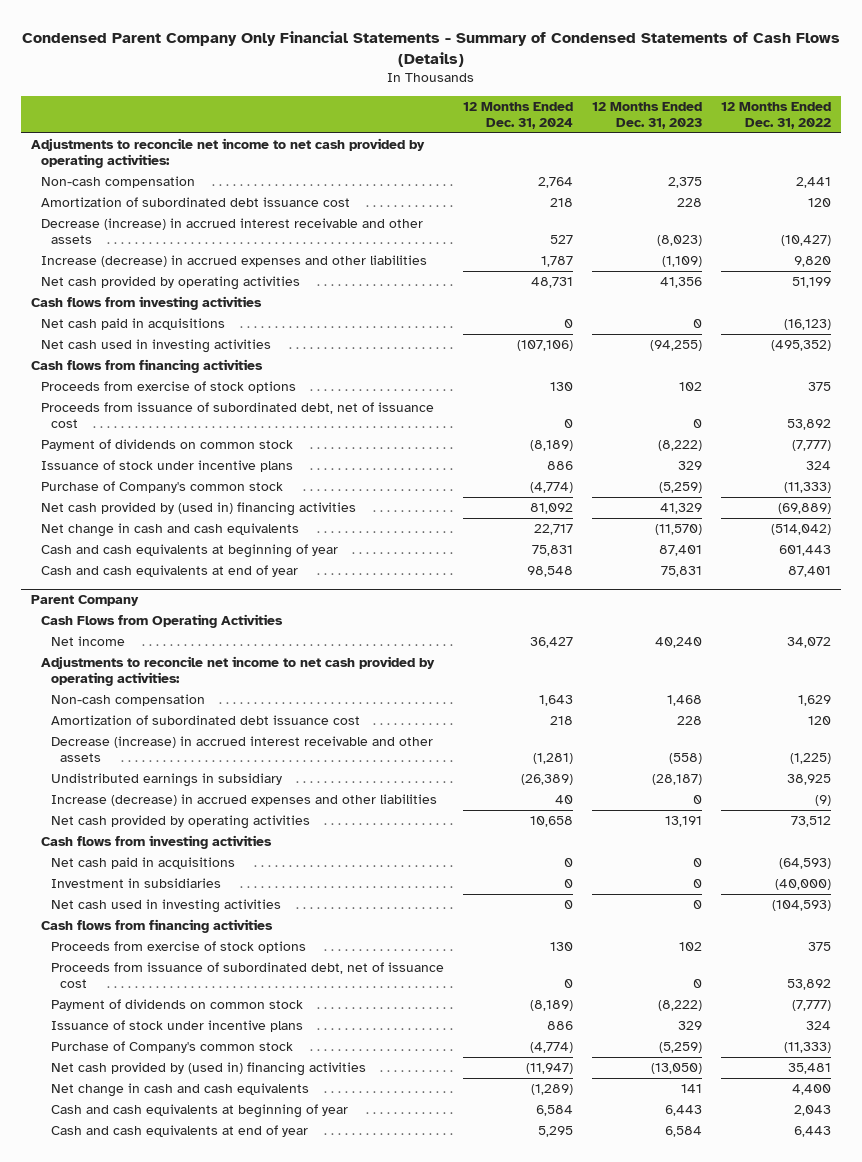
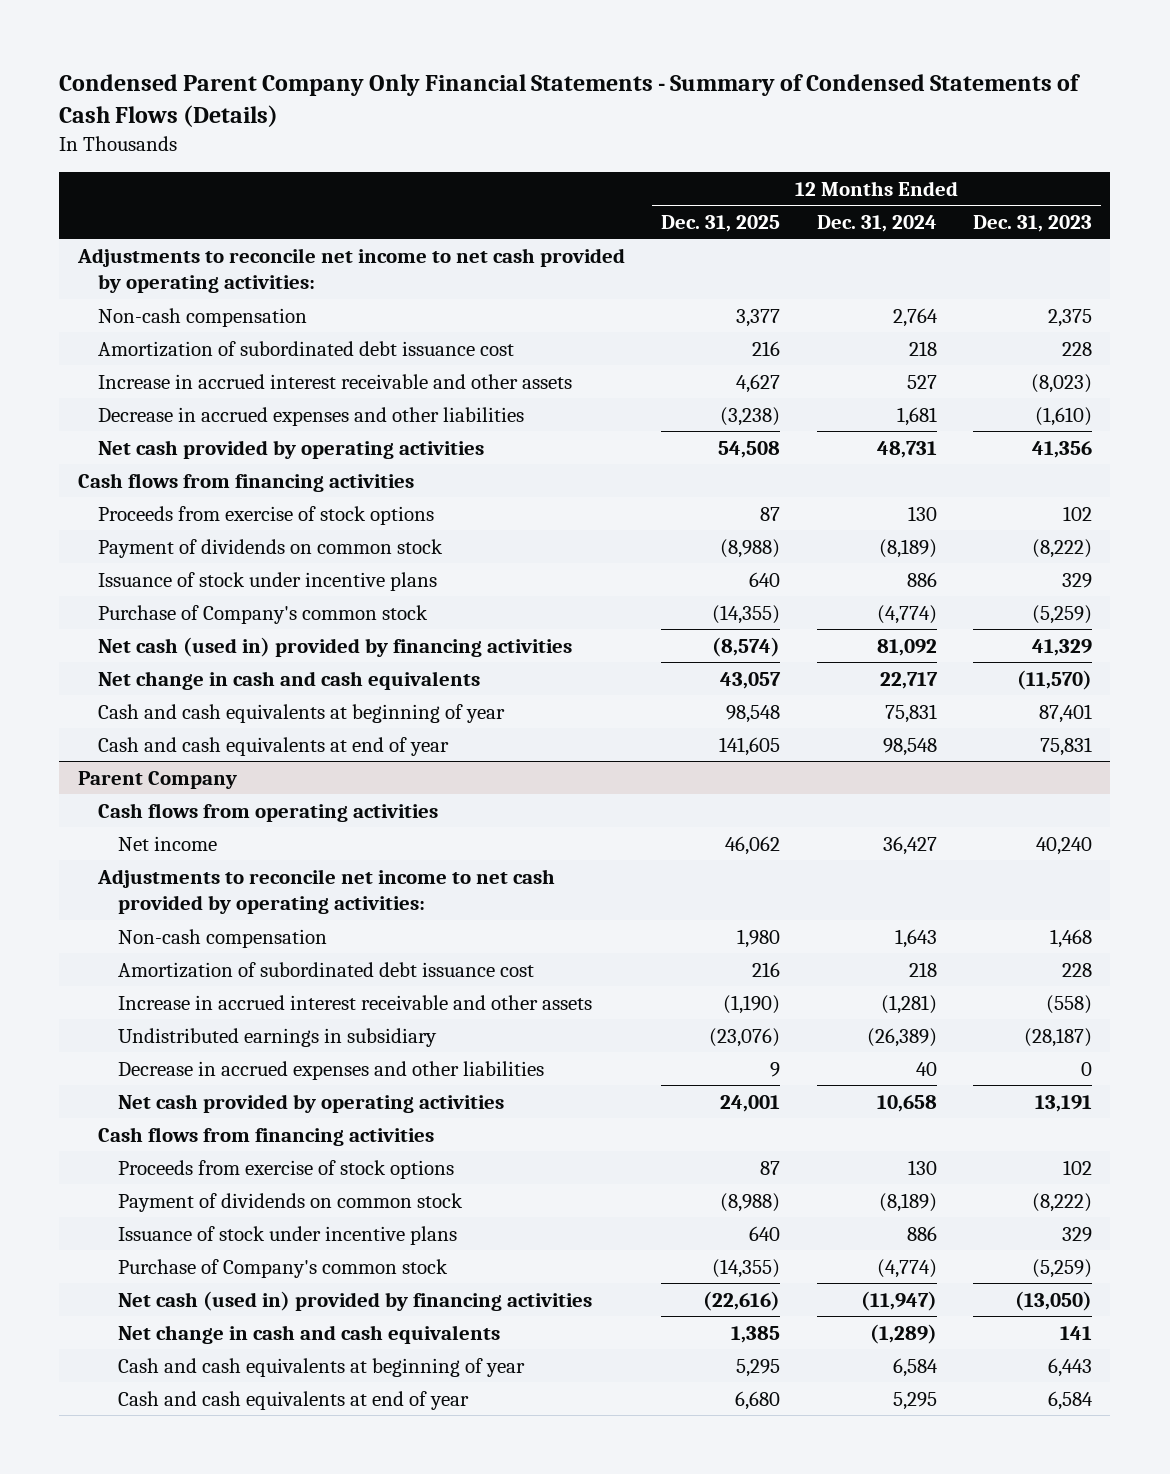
[720,101,831,129] 12 Months Ended Dec. 31, 2022 -> none
none -> [661,214,781,232] Dec. 31, 2025
[40,218,423,245] Decrease (increase) in accrued interest receivable and other assets -> [97,373,572,389] Increase in accrued interest receivable and other assets
[40,255,427,268] Increase (decrease) in accrued expenses and other liabilities -> [97,406,524,426] Decrease in accrued expenses and other liabilities
[540,256,573,268] 1,787 -> [896,406,937,426] 1,681
[661,256,702,268] (1,109) -> [1035,406,1093,426] (1,610)
[30,296,262,311] Cash flows from investing activities -> none
[40,318,225,331] Net cash paid in acquisitions -> none
[40,339,271,354] Net cash used in investing activities -> none
[40,402,434,429] Proceeds from issuance of subordinated debt, net of issuance cost -> none
[40,502,356,517] Net cash provided by (used in) financing activities -> [97,636,572,657] Net cash (used in) provided by financing activities
[40,614,283,629] Cash Flows from Operating Activities -> [97,802,438,822] Cash flows from operating activities
[50,736,433,763] Decrease (increase) in accrued interest receivable and other assets -> [117,994,592,1010] Increase in accrued interest receivable and other assets
[50,794,437,807] Increase (decrease) in accrued expenses and other liabilities -> [117,1060,544,1080] Decrease in accrued expenses and other liabilities
[40,835,272,850] Cash flows from investing activities -> none
[50,857,235,870] Net cash paid in acquisitions -> none
[50,878,221,889] Investment in subsidiaries -> none
[50,899,281,914] Net cash used in investing activities -> none
[50,962,444,989] Proceeds from issuance of subordinated debt, net of issuance cost -> none
[50,1062,366,1077] Net cash provided by (used in) financing activities -> [117,1290,592,1311] Net cash (used in) provided by financing activities

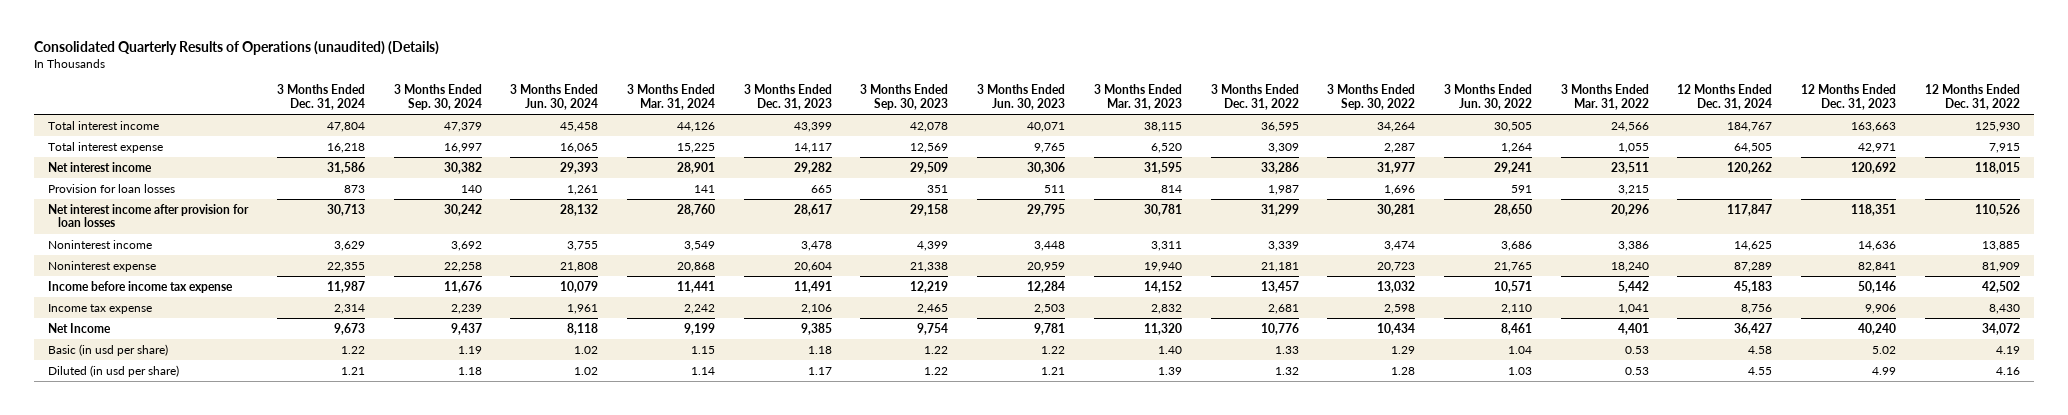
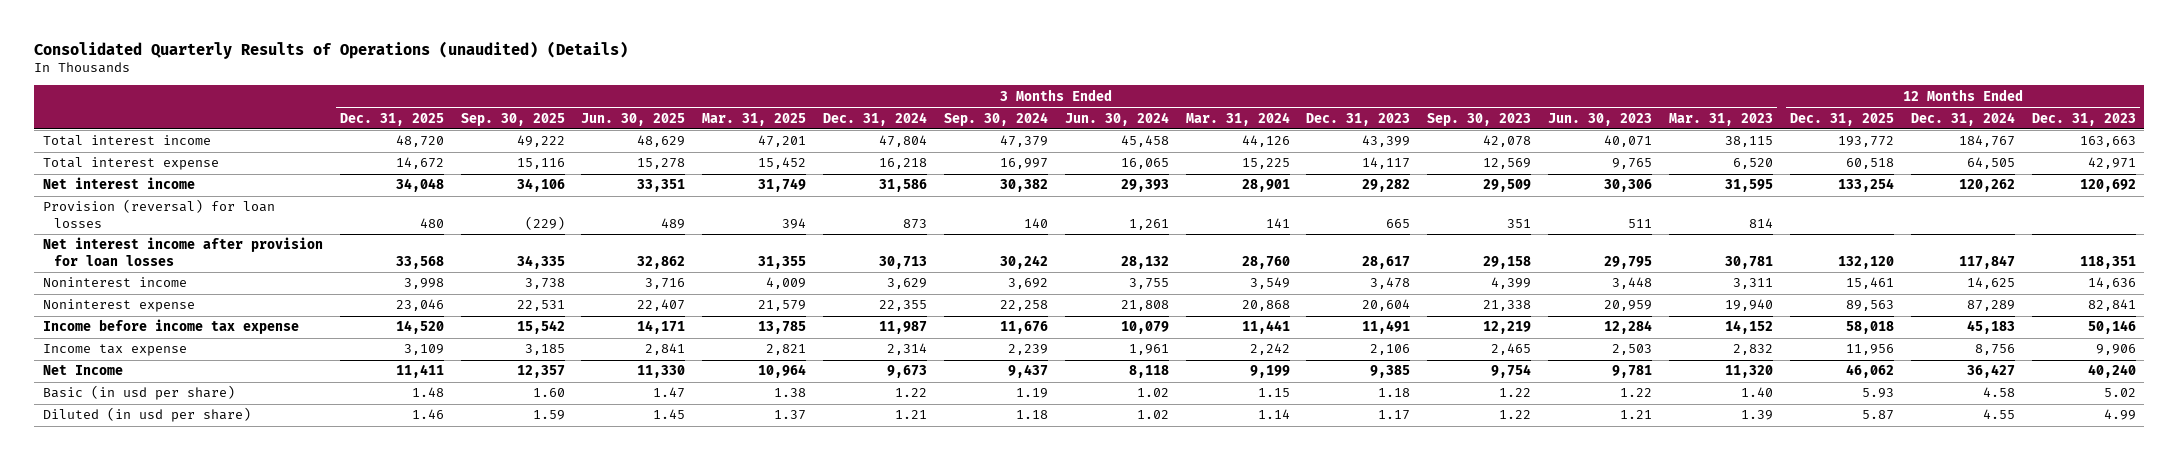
[1210,84,1299,110] 3 Months Ended Dec. 31, 2022 -> none
[1327,84,1416,110] 3 Months Ended Sep. 30, 2022 -> none
[1443,84,1532,110] 3 Months Ended Jun. 30, 2022 -> none
[1560,84,1649,110] 3 Months Ended Mar. 31, 2022 -> none
[1924,84,2020,110] 12 Months Ended Dec. 31, 2022 -> none
none -> [339,112,444,126] Dec. 31, 2025
none -> [460,112,565,126] Sep. 30, 2025
none -> [581,112,686,126] Jun. 30, 2025
none -> [702,112,807,126] Mar. 31, 2025
none -> [1789,112,1894,126] Dec. 31, 2025
[48,183,176,193] Provision for loan losses -> [42,199,275,228] Provision (reversal) for loan losses

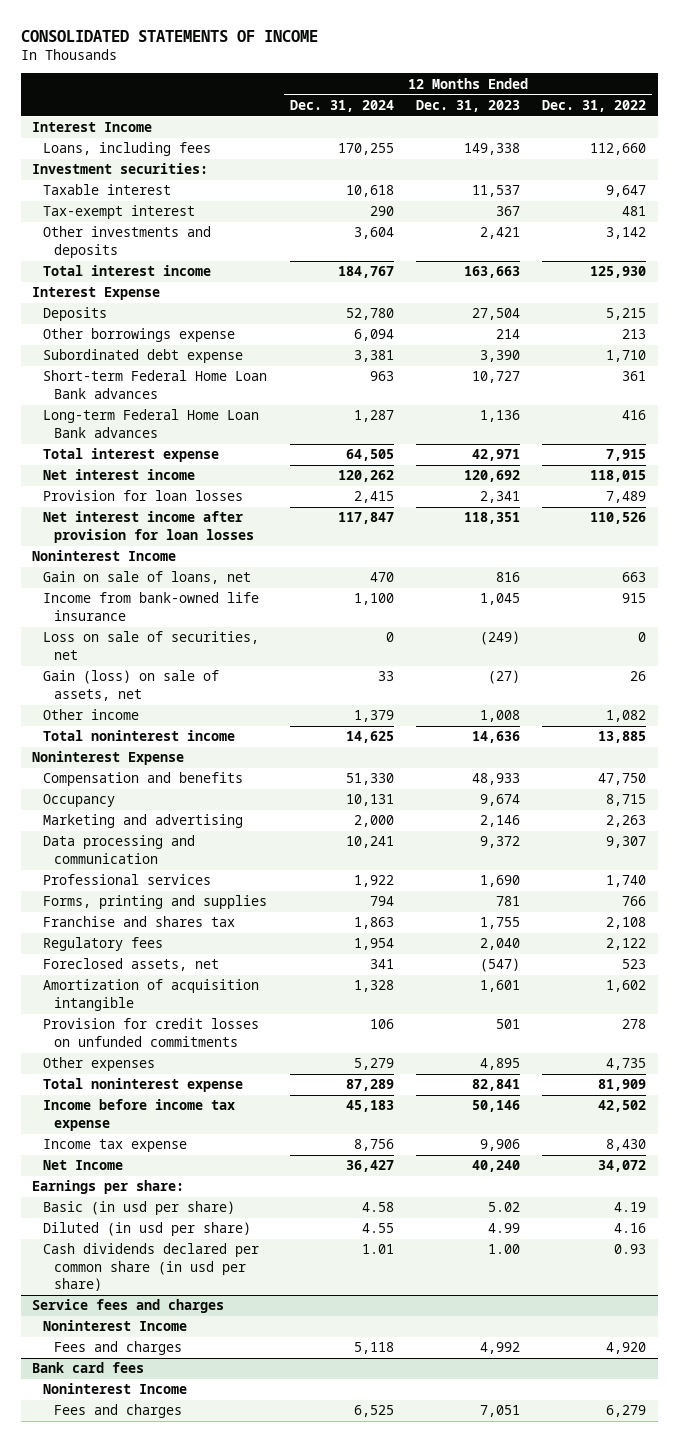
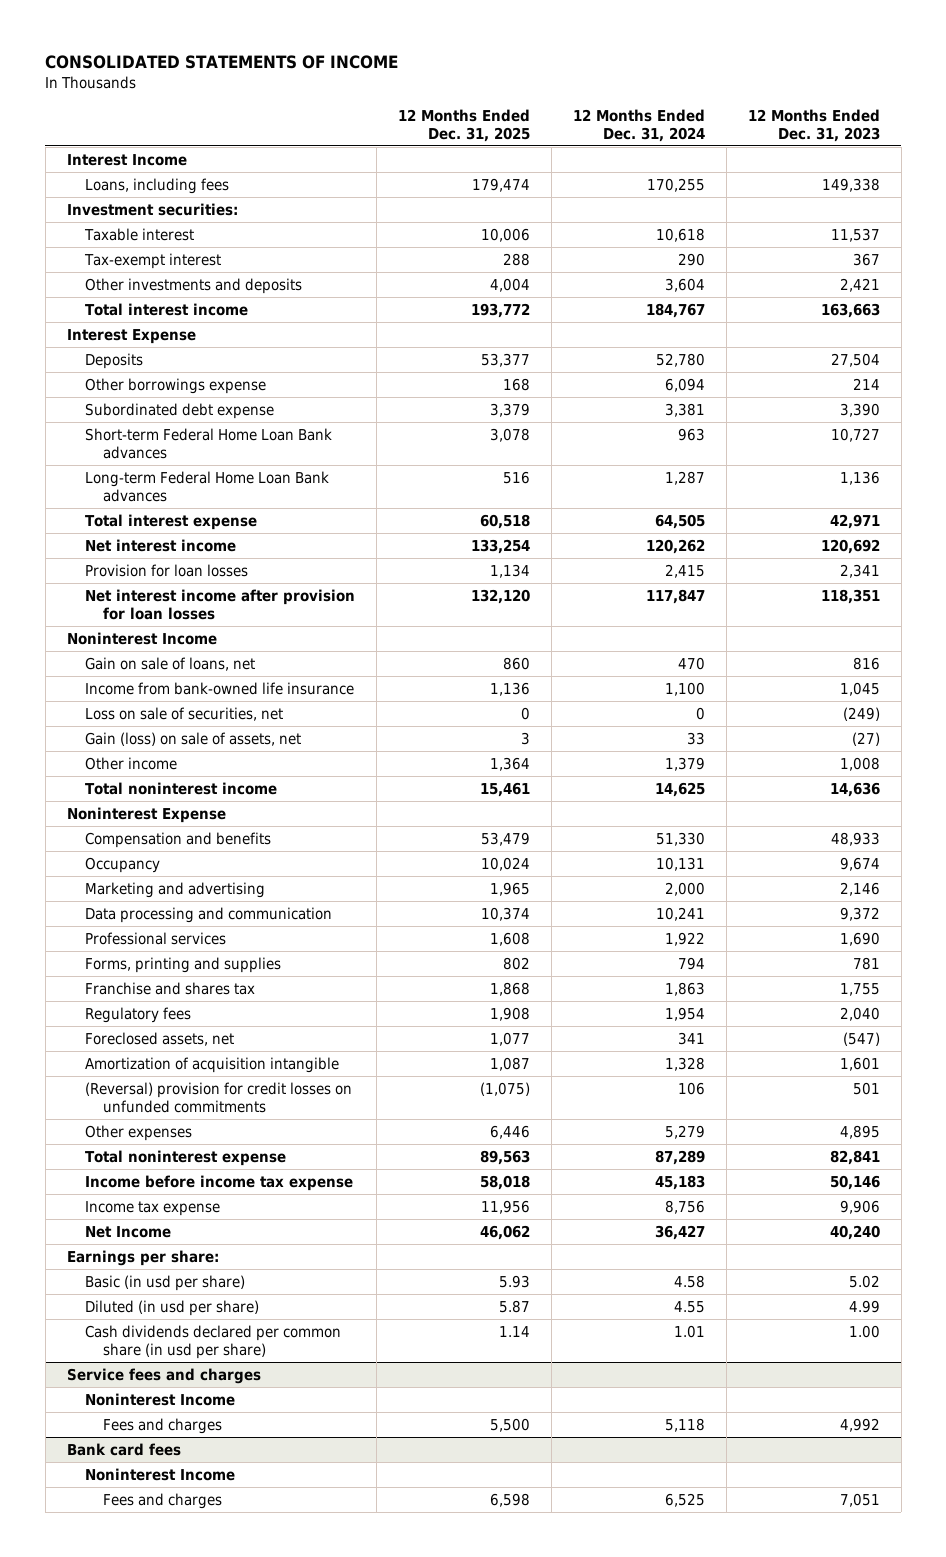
[542,99,647,112] Dec. 31, 2022 -> none
none -> [397,108,530,142] 12 Months Ended Dec. 31, 2025
[43,1018,260,1047] Provision for credit losses on unfunded commitments -> [84,1082,352,1114] (Reversal) provision for credit losses on unfunded commitments

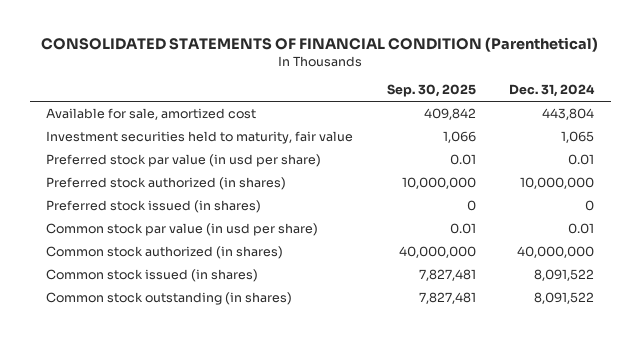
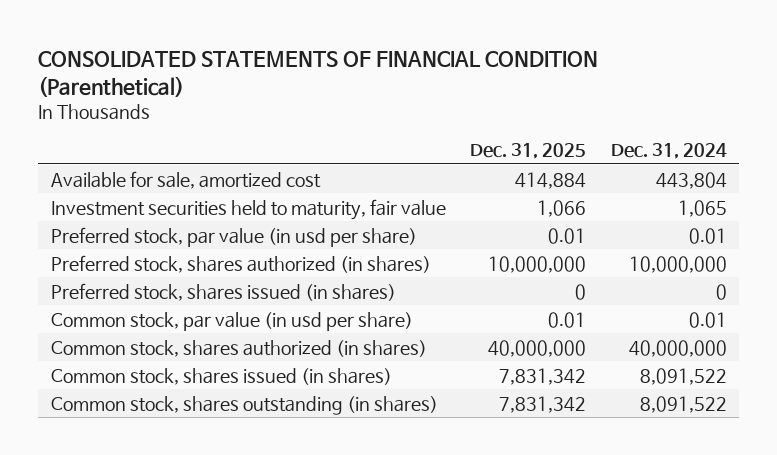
[386,84,476,98] Sep. 30, 2025 -> none
none -> [470,143,587,160] Dec. 31, 2025
[46,153,322,167] Preferred stock par value (in usd per share) -> [50,226,417,247] Preferred stock, par value (in usd per share)
[46,176,287,190] Preferred stock authorized (in shares) -> [50,254,431,273] Preferred stock, shares authorized (in shares)
[46,199,262,213] Preferred stock issued (in shares) -> [50,282,396,301] Preferred stock, shares issued (in shares)
[46,222,319,236] Common stock par value (in usd per share) -> [50,311,413,331] Common stock, par value (in usd per share)
[46,245,284,259] Common stock authorized (in shares) -> [50,339,427,357] Common stock, shares authorized (in shares)
[46,268,259,282] Common stock issued (in shares) -> [50,367,392,385] Common stock, shares issued (in shares)
[46,291,293,305] Common stock outstanding (in shares) -> [50,395,438,415] Common stock, shares outstanding (in shares)

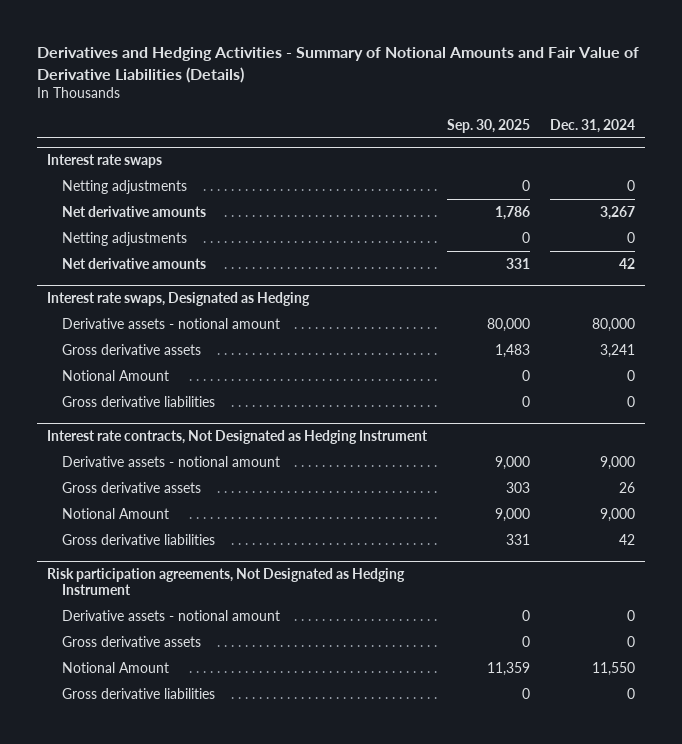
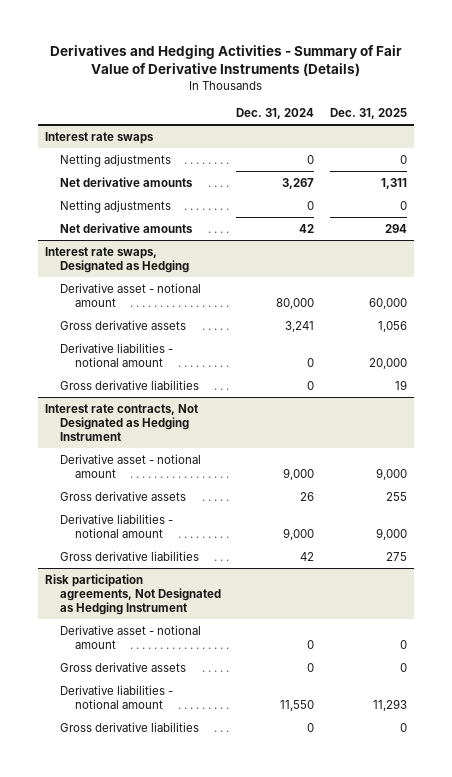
[36,47,639,83] Derivatives and Hedging Activities - Summary of Notional Amounts and Fair Value of Derivative Liabilities (Details) -> [50,44,403,77] Derivatives and Hedging Activities - Summary of Fair Value of Derivative Instruments (Details)
[446,118,530,133] Sep. 30, 2025 -> none
none -> [329,108,407,120] Dec. 31, 2025
[61,317,280,329] Derivative assets - notional amount -> [60,282,202,307] Derivative asset - notional amount
[61,369,169,381] Notional Amount -> [60,342,174,367] Derivative liabilities - notional amount
[61,455,280,467] Derivative assets - notional amount -> [60,453,202,478] Derivative asset - notional amount
[61,507,169,519] Notional Amount -> [60,513,174,538] Derivative liabilities - notional amount
[61,609,280,621] Derivative assets - notional amount -> [60,624,202,649] Derivative asset - notional amount
[61,661,169,673] Notional Amount -> [60,684,174,709] Derivative liabilities - notional amount

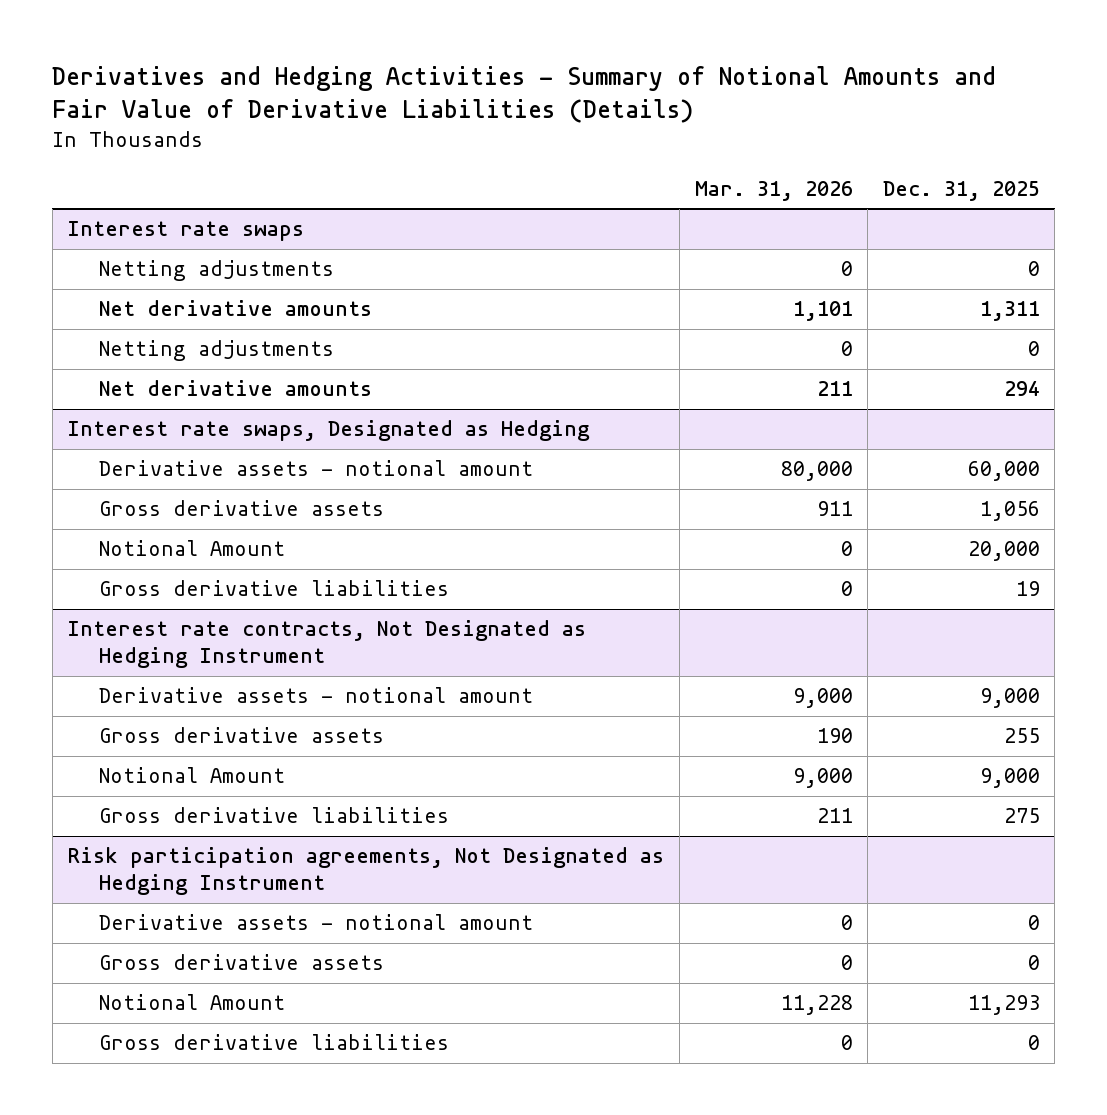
[50,44,403,77] Derivatives and Hedging Activities - Summary of Fair Value of Derivative Instruments (Details) -> [52,66,997,124] Derivatives and Hedging Activities - Summary of Notional Amounts and Fair Value of Derivative Liabilities (Details)
[236,108,315,120] Dec. 31, 2024 -> none
none -> [694,180,853,201] Mar. 31, 2026
[60,282,202,307] Derivative asset - notional amount -> [98,460,533,477] Derivative assets - notional amount
[60,342,174,367] Derivative liabilities - notional amount -> [98,540,285,557] Notional Amount
[60,453,202,478] Derivative asset - notional amount -> [98,687,533,704] Derivative assets - notional amount
[60,513,174,538] Derivative liabilities - notional amount -> [98,767,285,784] Notional Amount
[60,624,202,649] Derivative asset - notional amount -> [98,914,533,931] Derivative assets - notional amount
[60,684,174,709] Derivative liabilities - notional amount -> [98,994,285,1011] Notional Amount

